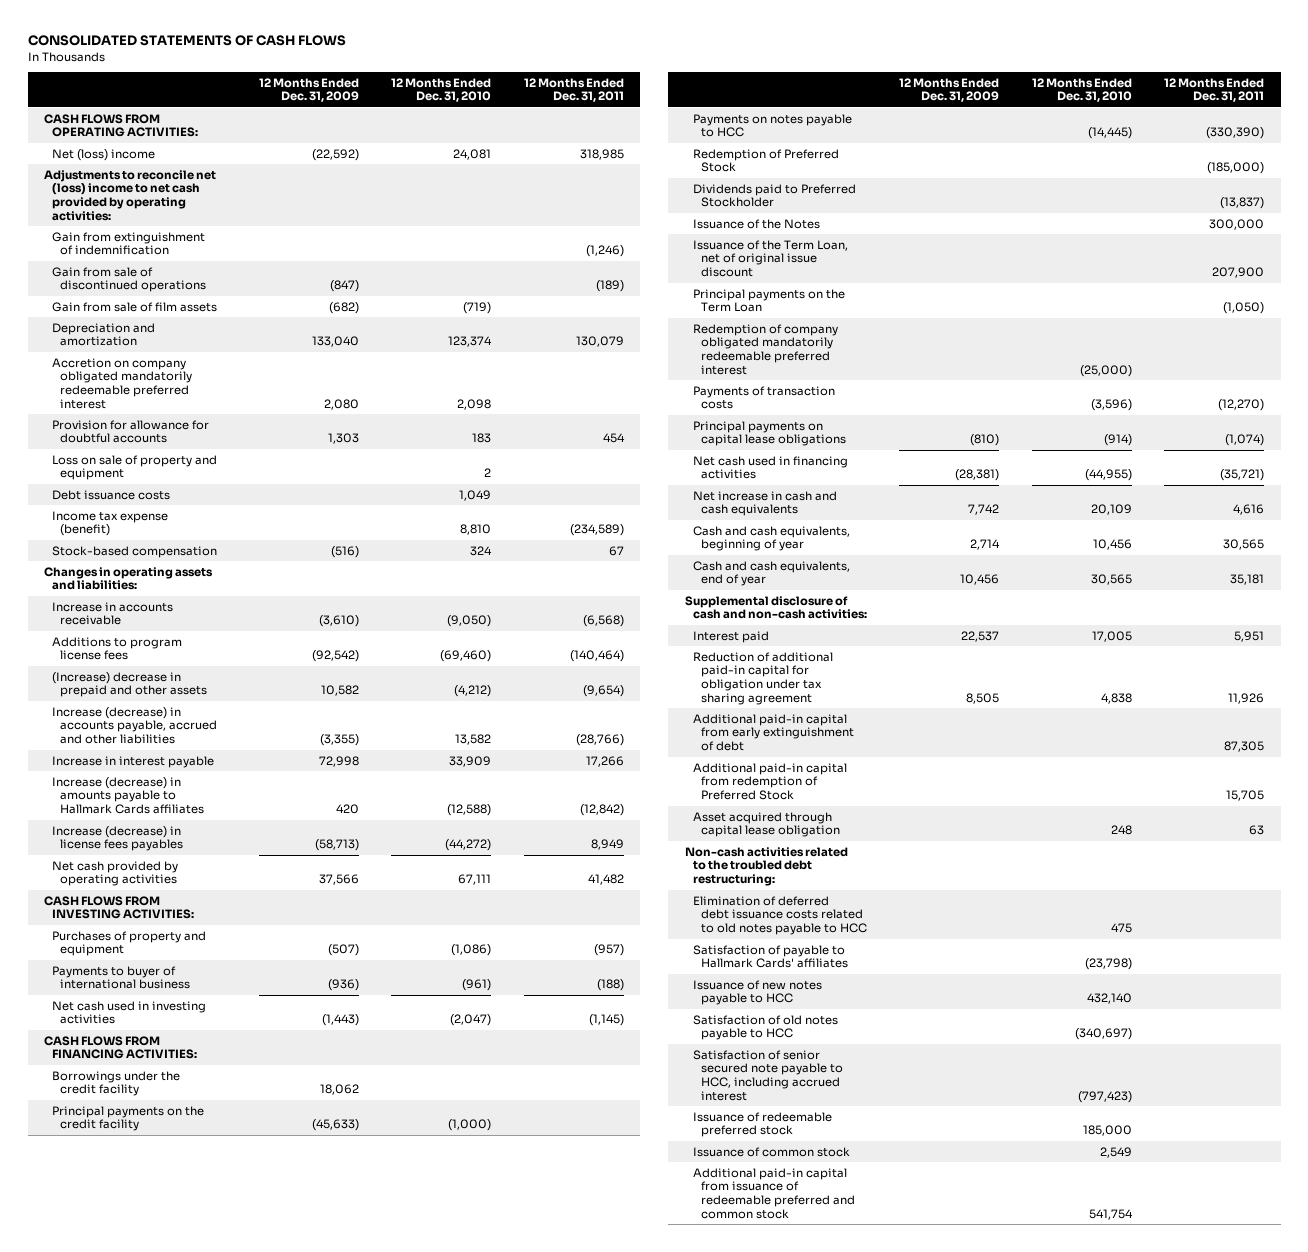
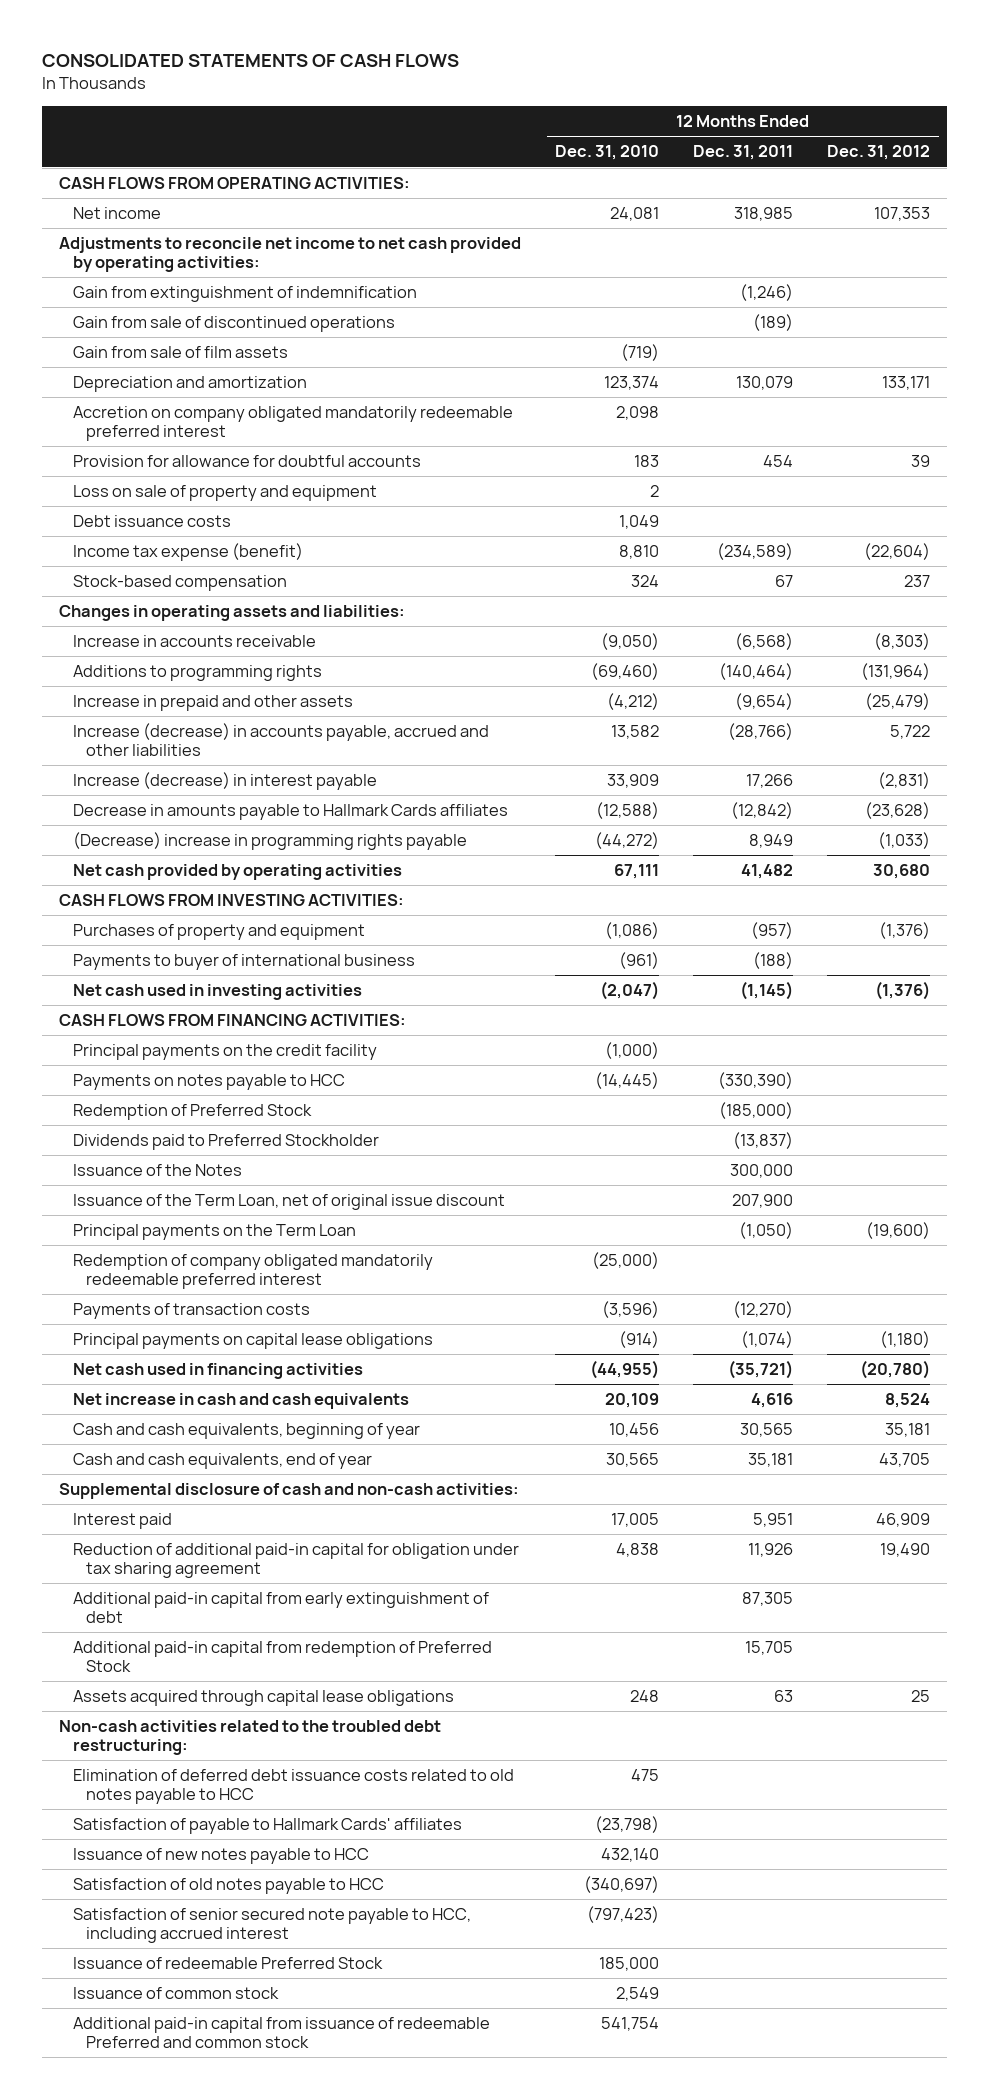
[258,77,359,103] 12 Months Ended Dec. 31, 2009 -> none
none -> [827,145,931,161] Dec. 31, 2012
[51,148,155,161] Net (loss) income -> [72,207,161,220] Net income
[43,169,216,221] Adjustments to reconcile net (loss) income to net cash provided by operating activities: -> [59,237,522,273] Adjustments to reconcile net income to net cash provided by operating activities:
[51,636,182,661] Additions to program license fees -> [72,665,322,682] Additions to programming rights
[51,671,207,698] (Increase) decrease in prepaid and other assets -> [72,695,353,712] Increase in prepaid and other assets
[51,755,214,768] Increase in interest payable -> [72,772,377,791] Increase (decrease) in interest payable
[51,776,204,815] Increase (decrease) in amounts payable to Hallmark Cards affiliates -> [72,804,508,821] Decrease in amounts payable to Hallmark Cards affiliates
[51,825,183,852] Increase (decrease) in license fees payables -> [72,832,467,851] (Decrease) increase in programming rights payable
[51,1070,180,1097] Borrowings under the credit facility -> none
[692,811,840,838] Asset acquired through capital lease obligation -> [72,1690,454,1707] Assets acquired through capital lease obligations
[692,1111,832,1138] Issuance of redeemable preferred stock -> [72,1957,383,1970] Issuance of redeemable Preferred Stock
[692,1167,855,1219] Additional paid-in capital from issuance of redeemable preferred and common stock -> [72,2017,490,2049] Additional paid-in capital from issuance of redeemable Preferred and common stock

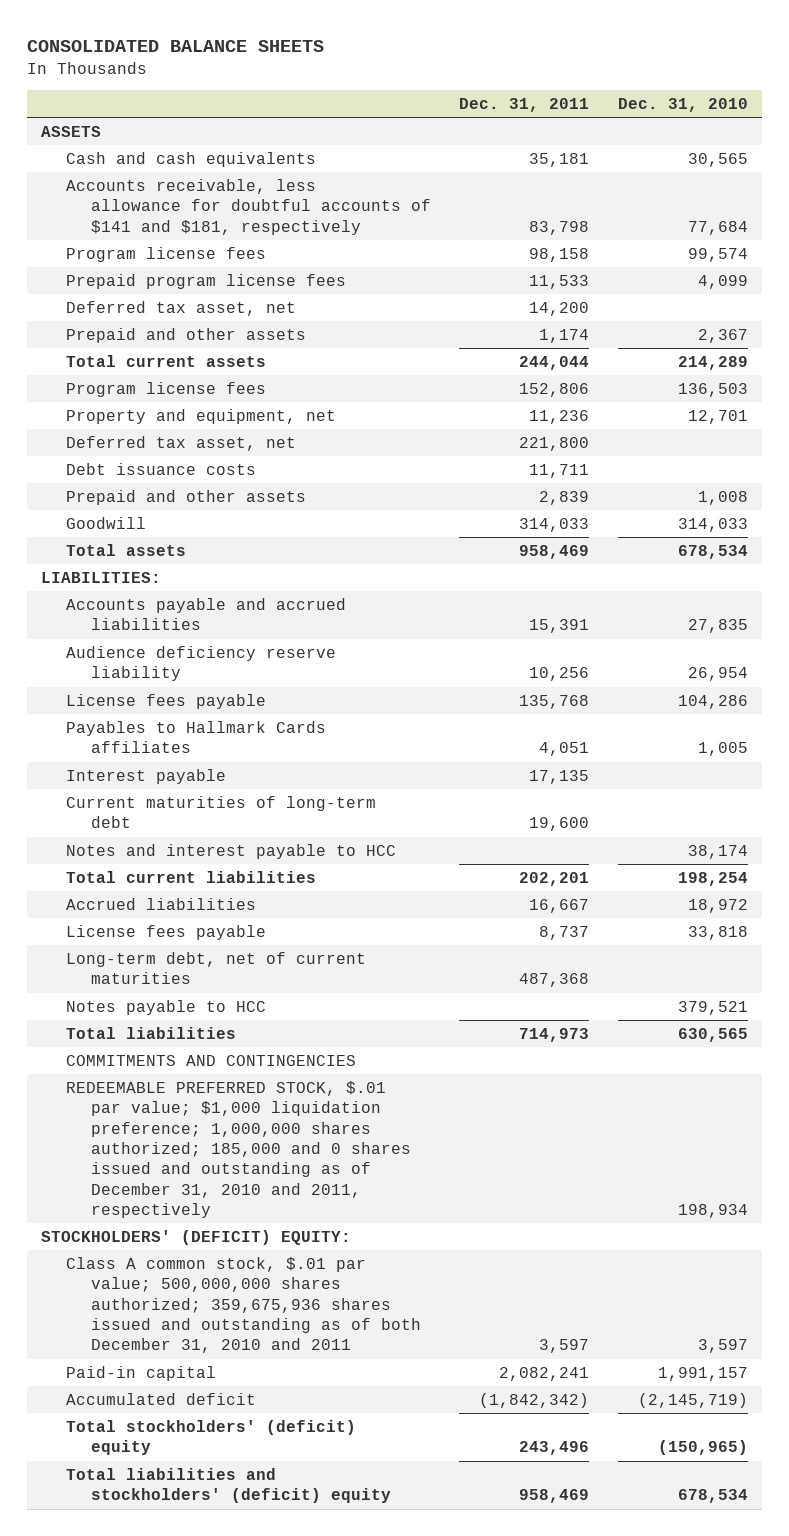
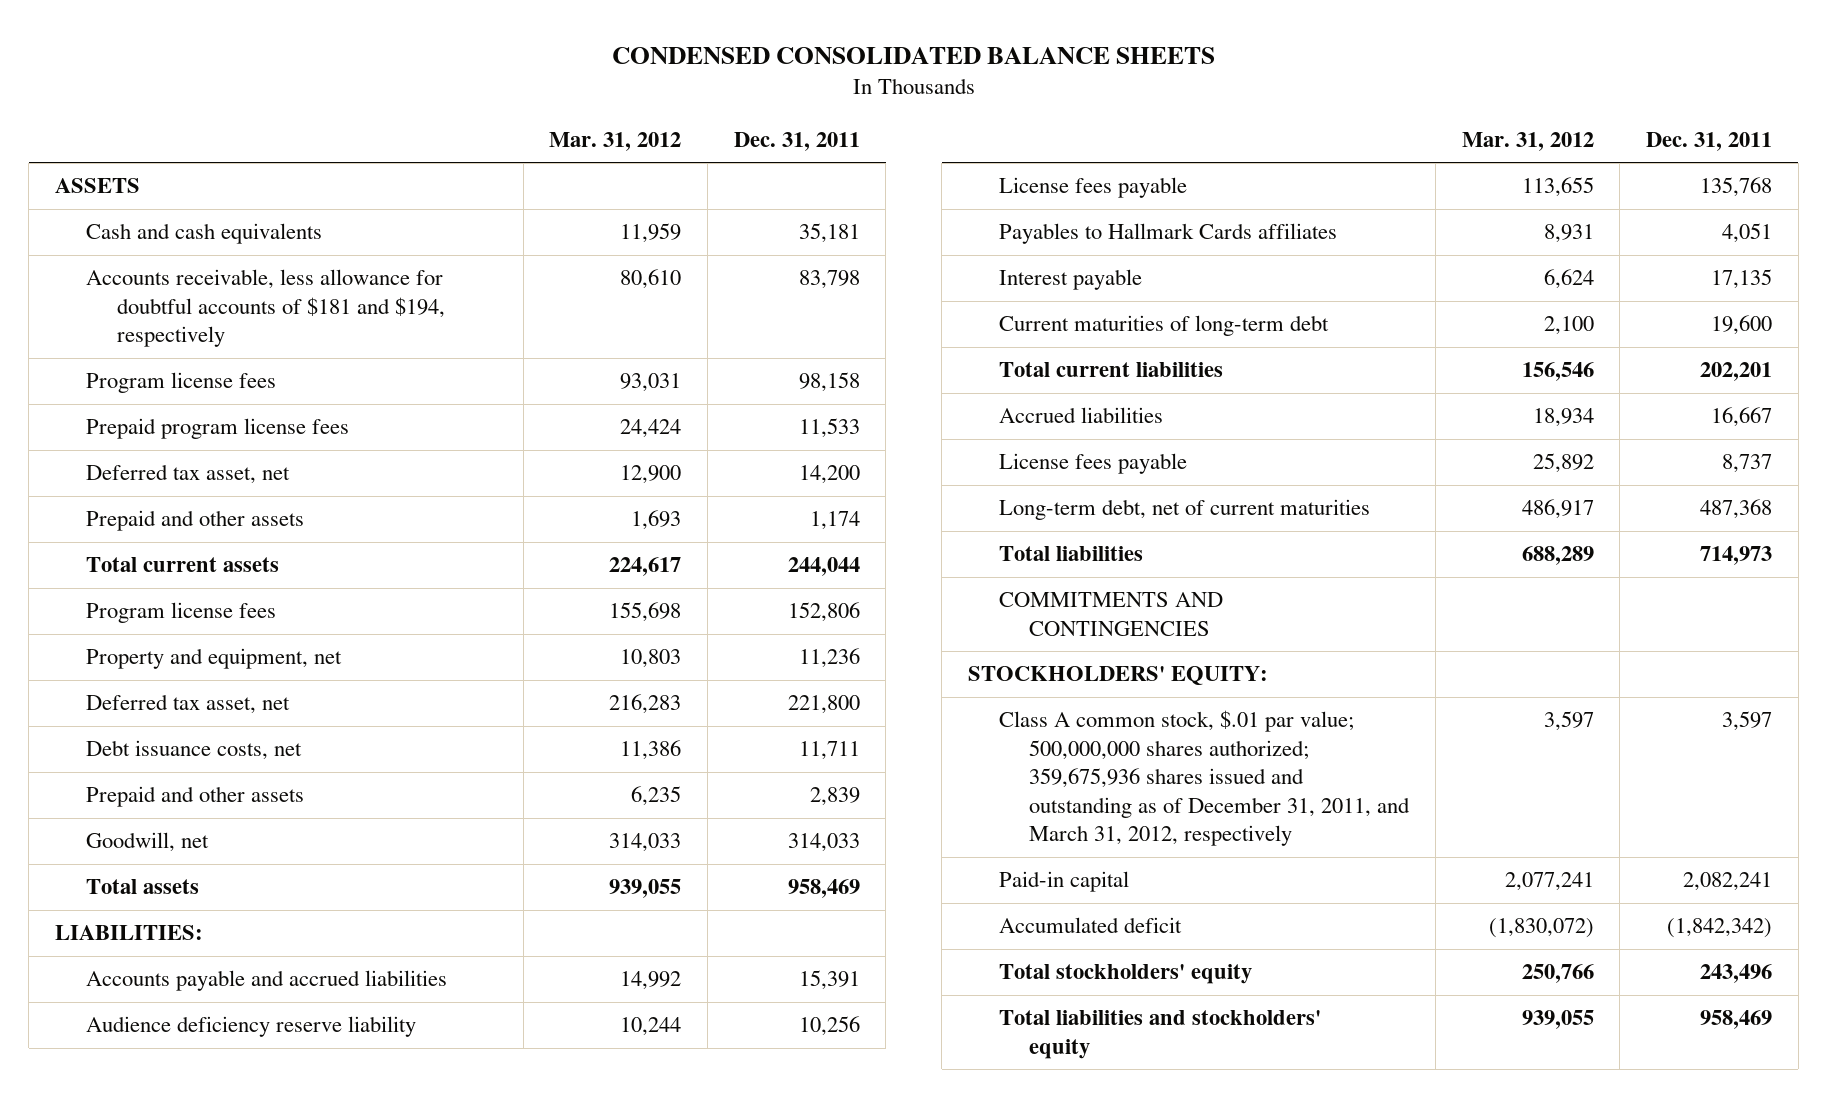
[26,39,324,52] CONSOLIDATED BALANCE SHEETS -> [611,46,1215,64] CONDENSED CONSOLIDATED BALANCE SHEETS
[617,97,748,112] Dec. 31, 2010 -> none
none -> [549,131,682,151] Mar. 31, 2012
[65,179,431,235] Accounts receivable, less allowance for doubtful accounts of $141 and $181, respectively -> [85,269,445,348] Accounts receivable, less allowance for doubtful accounts of $181 and $194, respectively
[65,463,256,476] Debt issuance costs -> [85,740,302,761] Debt issuance costs, net
[65,517,146,530] Goodwill -> [85,832,209,853] Goodwill, net
[65,844,396,860] Notes and interest payable to HCC -> none
[65,1000,266,1016] Notes payable to HCC -> none
[65,1081,411,1219] REDEEMABLE PREFERRED STOCK, $.01 par value; $1,000 liquidation preference; 1,000,000 shares authorized; 185,000 and 0 shares issued and outstanding as of December 31, 2010 and 2011, respectively -> none
[41,1230,352,1246] STOCKHOLDERS' (DEFICIT) EQUITY: -> [967,666,1268,686] STOCKHOLDERS' EQUITY:
[65,1257,421,1354] Class A common stock, $.01 par value; 500,000,000 shares authorized; 359,675,936 shares issued and outstanding as of both December 31, 2010 and 2011 -> [998,710,1411,847] Class A common stock, $.01 par value; 500,000,000 shares authorized; 359,675,936 shares issued and outstanding as of December 31, 2011, and March 31, 2012, respectively
[65,1420,356,1456] Total stockholders' (deficit) equity -> [998,964,1252,985] Total stockholders' equity
[65,1468,391,1504] Total liabilities and stockholders' (deficit) equity -> [998,1010,1321,1059] Total liabilities and stockholders' equity

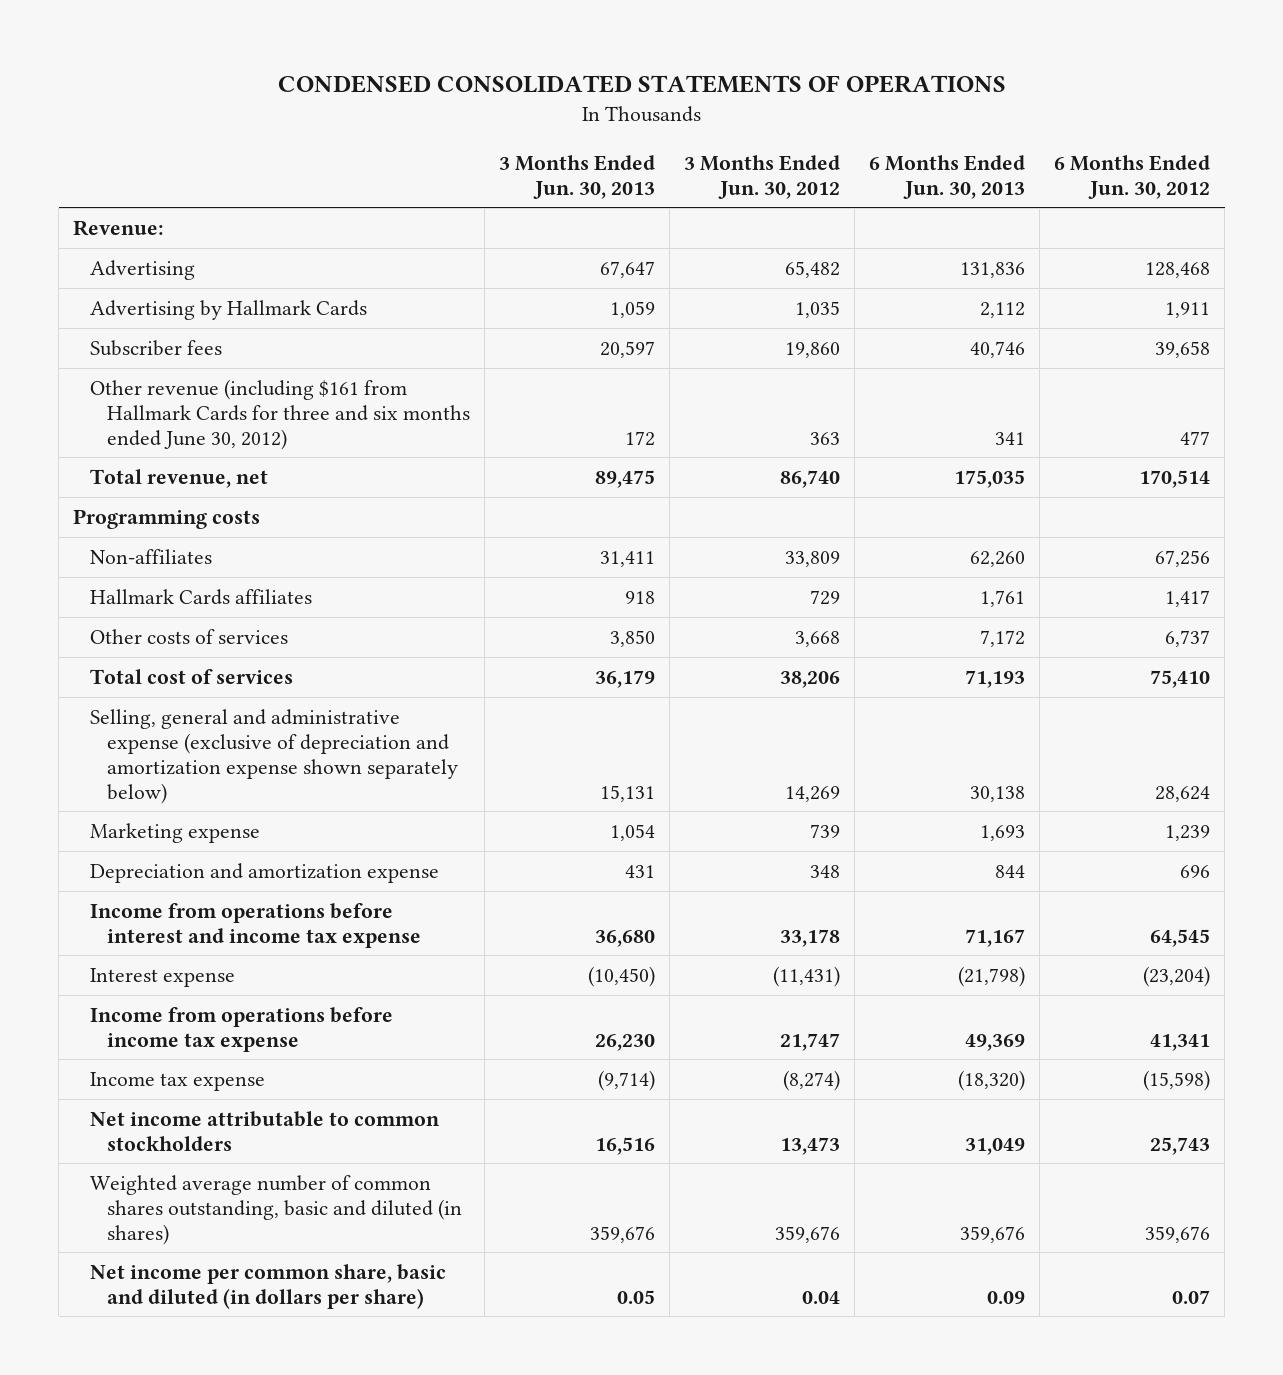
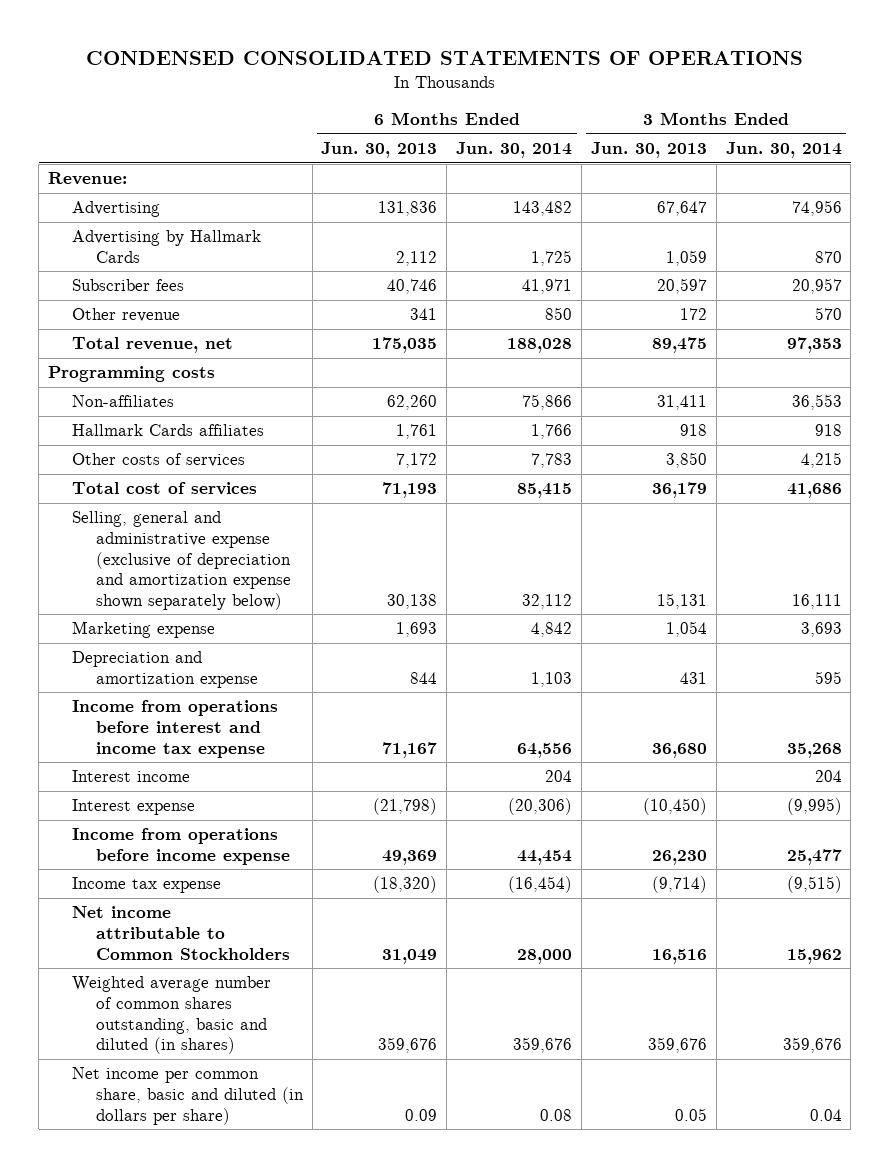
[683,154,840,199] 3 Months Ended Jun. 30, 2012 -> none
[1054,154,1211,199] 6 Months Ended Jun. 30, 2012 -> none
none -> [456,142,573,159] Jun. 30, 2014
none -> [725,142,842,159] Jun. 30, 2014
[89,378,470,450] Other revenue (including $161 from Hallmark Cards for three and six months ended June 30, 2012) -> [71,308,180,323] Other revenue
none -> [71,770,190,783] Interest income
[89,1006,393,1052] Income from operations before income tax expense -> [71,828,290,865] Income from operations before income expense
[89,1110,440,1151] Net income attributable to common stockholders -> [71,906,290,960] Net income attributable to Common Stockholders

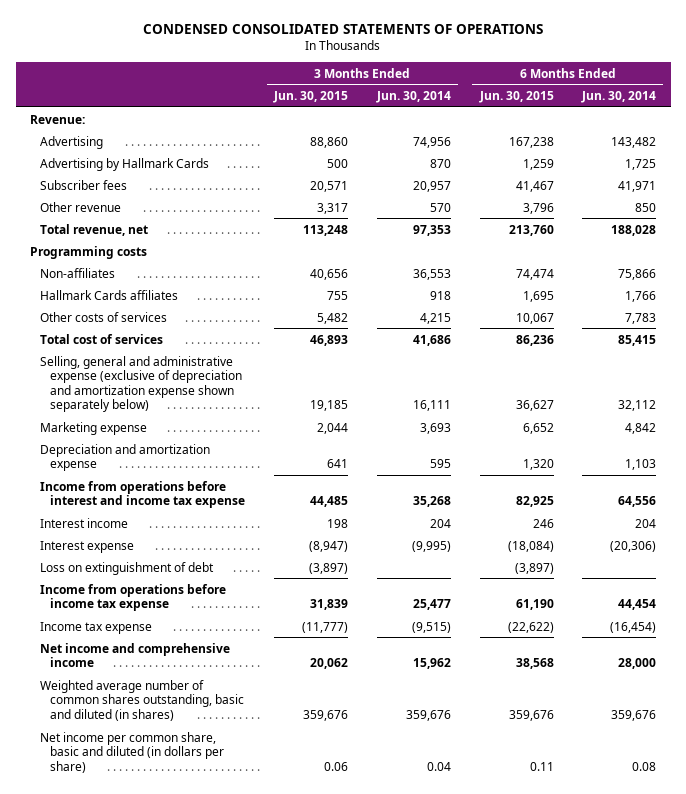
[321,142,438,159] Jun. 30, 2013 -> none
[590,142,707,159] Jun. 30, 2013 -> none
none -> [273,90,349,103] Jun. 30, 2015
none -> [478,90,554,103] Jun. 30, 2015
none -> [40,561,215,575] Loss on extinguishment of debt
[71,828,290,865] Income from operations before income expense -> [40,583,227,612] Income from operations before income tax expense
[71,906,290,960] Net income attributable to Common Stockholders -> [40,642,231,668] Net income and comprehensive income

